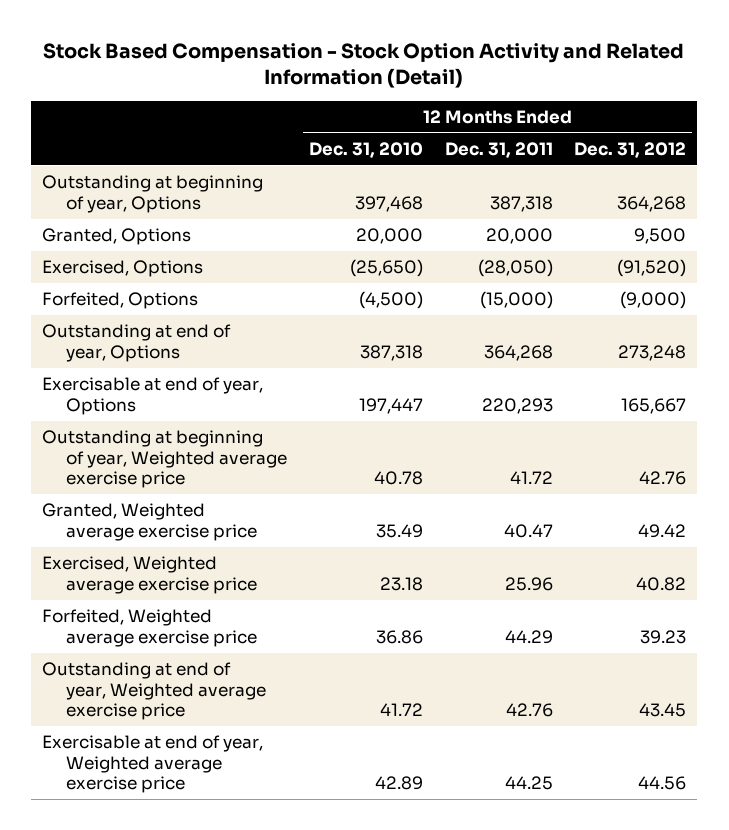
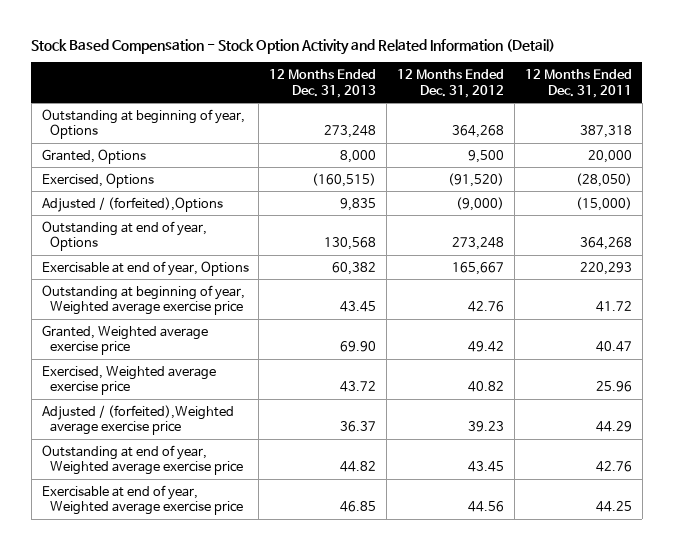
[308,141,423,158] Dec. 31, 2010 -> none
none -> [269,69,377,98] 12 Months Ended Dec. 31, 2013
[42,292,199,310] Forfeited, Options -> [41,196,223,212] Adjusted / (forfeited),Options
[42,609,258,647] Forfeited, Weighted average exercise price -> [41,404,234,436] Adjusted / (forfeited),Weighted average exercise price

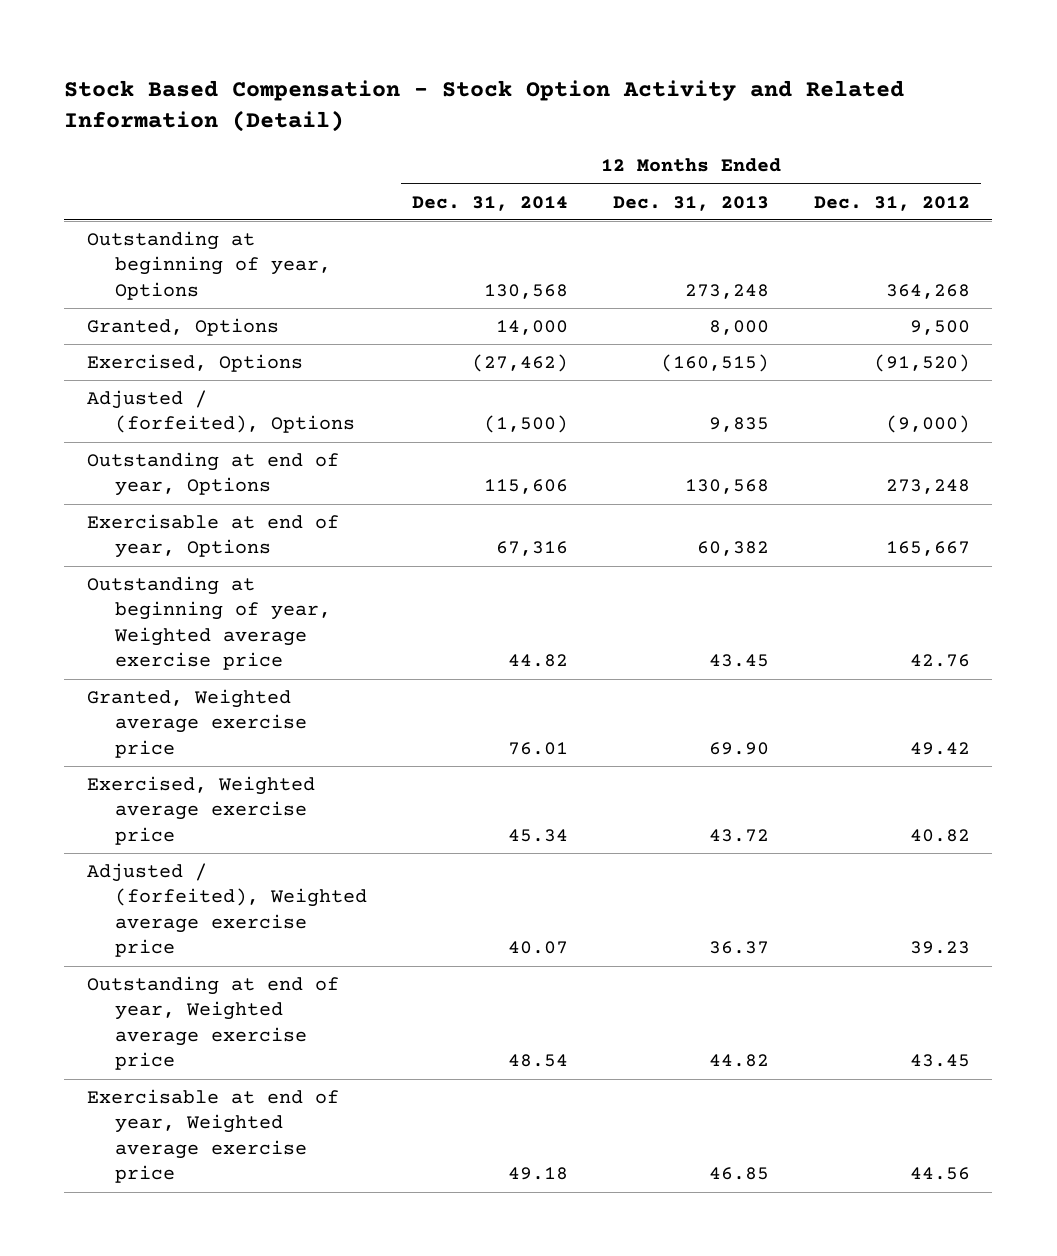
[524,69,632,98] 12 Months Ended Dec. 31, 2011 -> none
none -> [411,195,568,211] Dec. 31, 2014
[41,196,223,212] Adjusted / (forfeited),Options -> [86,389,356,434] Adjusted / (forfeited), Options
[41,404,234,436] Adjusted / (forfeited),Weighted average exercise price -> [86,862,368,958] Adjusted / (forfeited), Weighted average exercise price

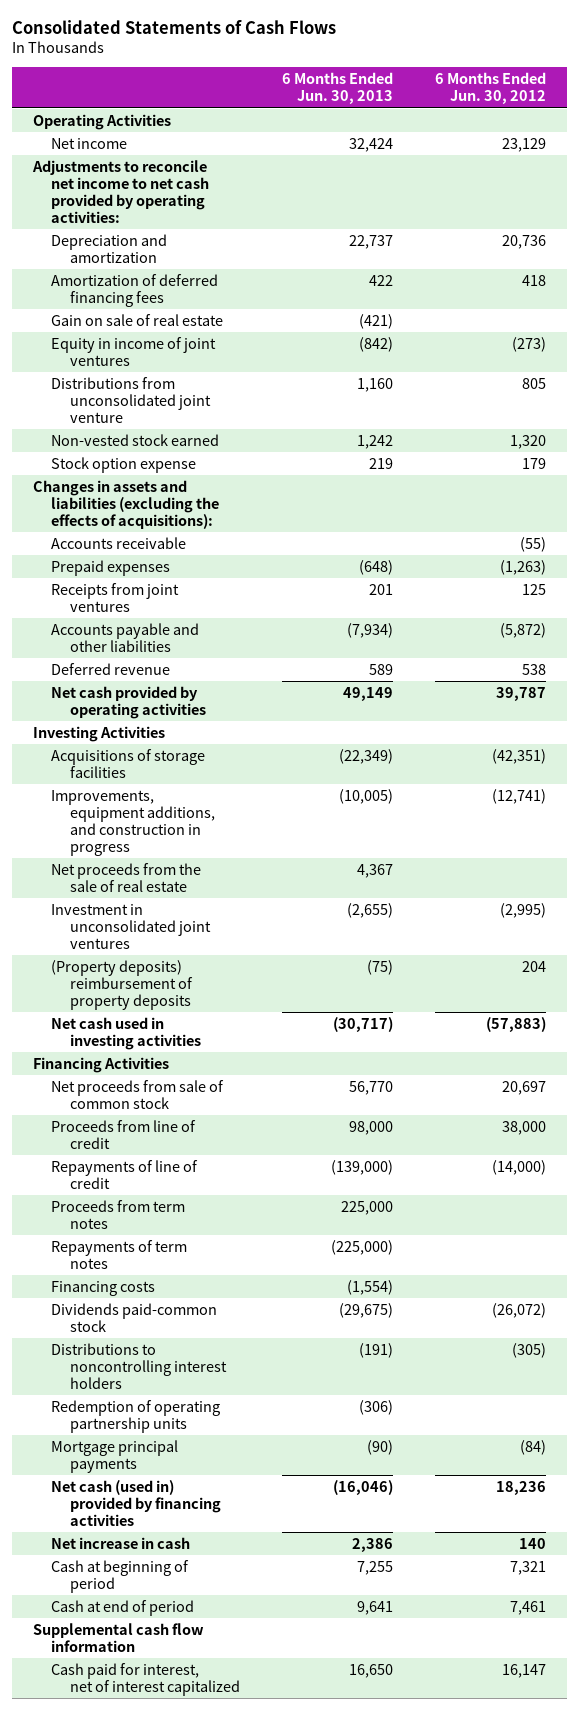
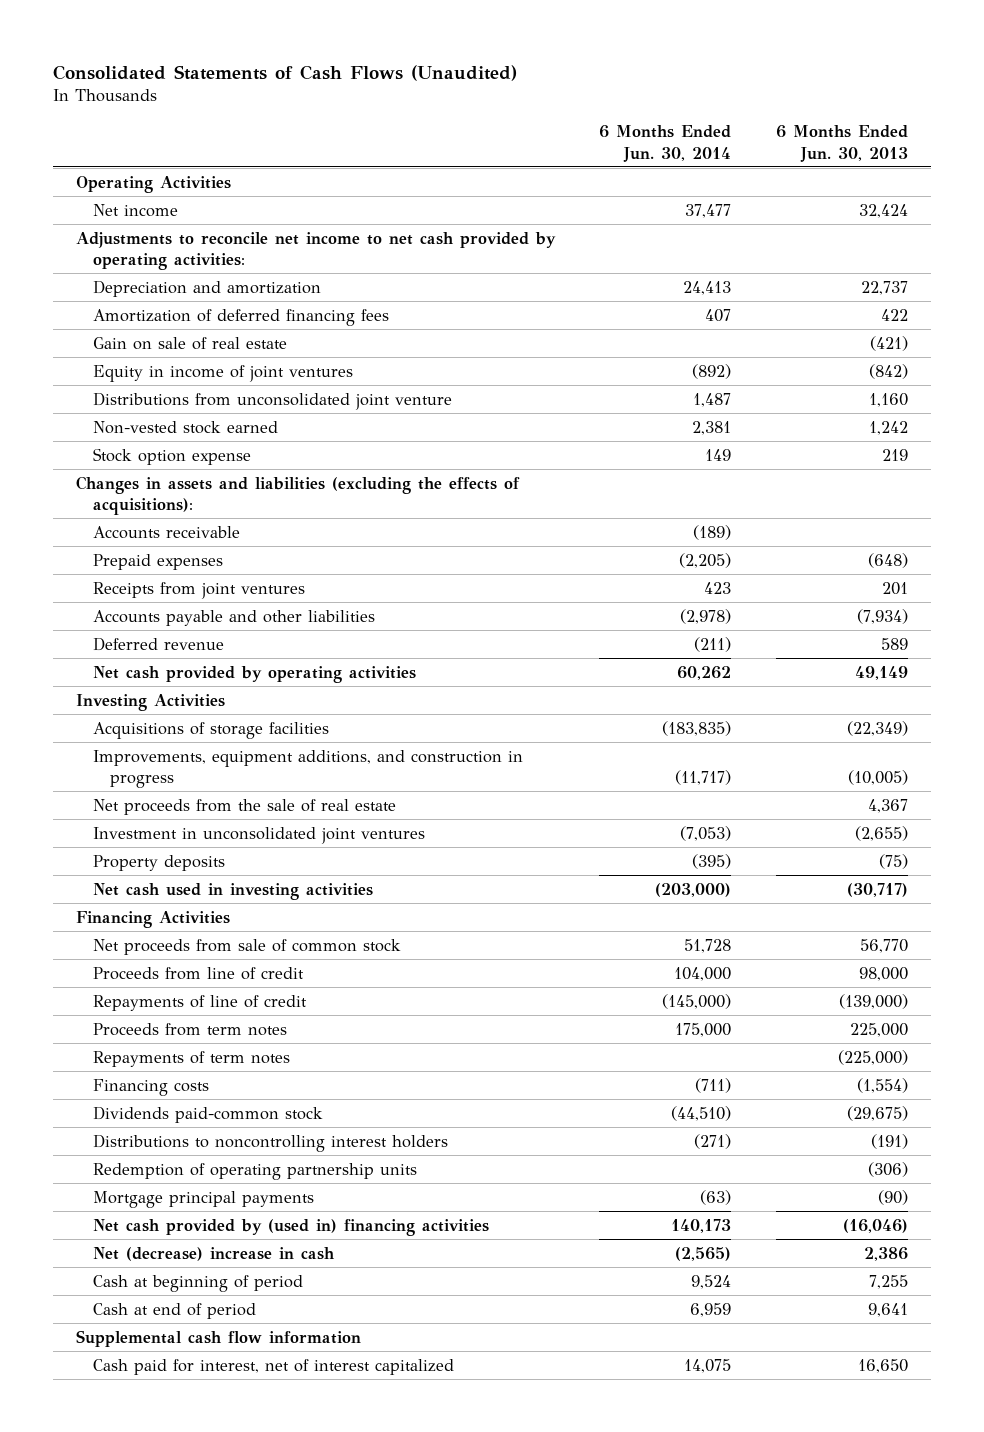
[11,19,336,34] Consolidated Statements of Cash Flows -> [53,64,518,81] Consolidated Statements of Cash Flows (Unaudited)
[435,72,547,105] 6 Months Ended Jun. 30, 2012 -> none
none -> [599,125,732,162] 6 Months Ended Jun. 30, 2014
[51,959,193,1010] (Property deposits) reimbursement of property deposits -> [92,854,225,871] Property deposits
[51,1479,221,1526] Net cash (used in) provided by financing activities -> [92,1218,489,1236] Net cash provided by (used in) financing activities
[51,1536,191,1549] Net increase in cash -> [92,1246,335,1261] Net (decrease) increase in cash

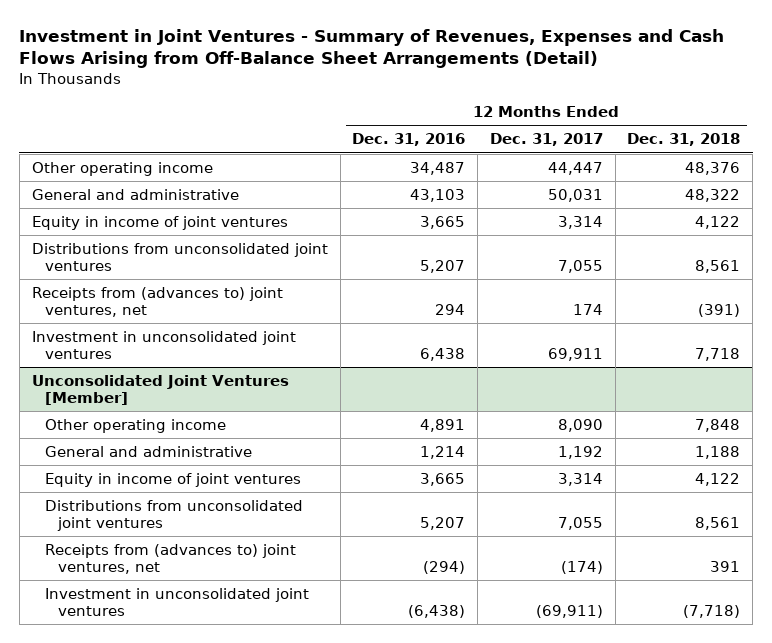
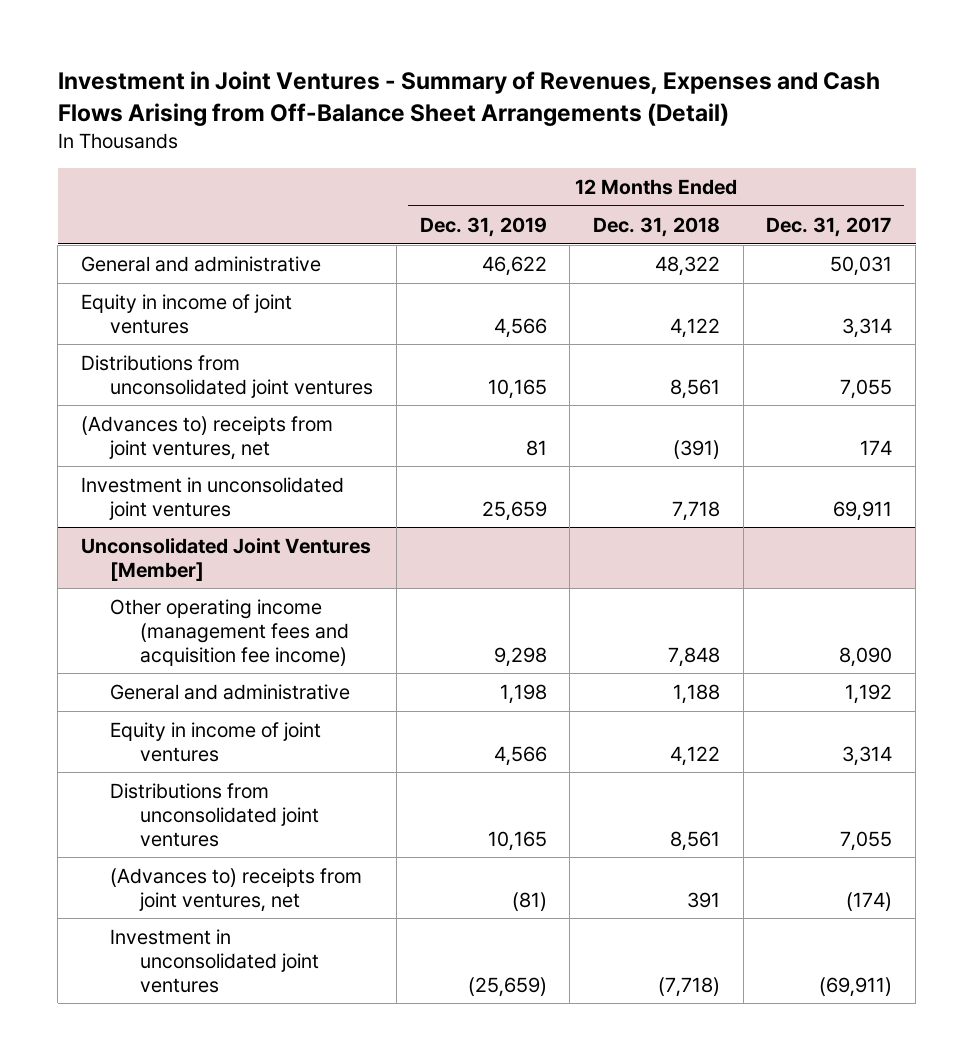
[352,133,466,147] Dec. 31, 2016 -> none
none -> [419,217,547,238] Dec. 31, 2019
[31,161,213,176] Other operating income -> none
[31,286,283,317] Receipts from (advances to) joint ventures, net -> [81,416,334,460] (Advances to) receipts from joint ventures, net
[44,418,226,433] Other operating income -> [110,599,349,666] Other operating income (management fees and acquisition fee income)
[44,543,296,574] Receipts from (advances to) joint ventures, net -> [110,868,363,912] (Advances to) receipts from joint ventures, net

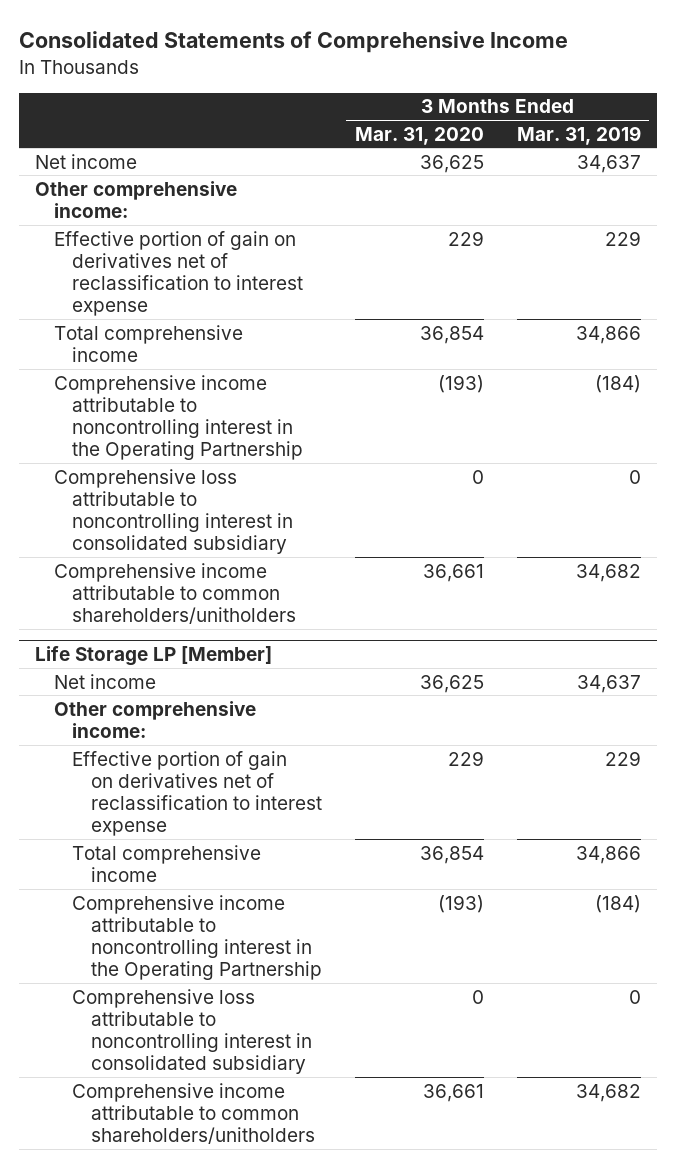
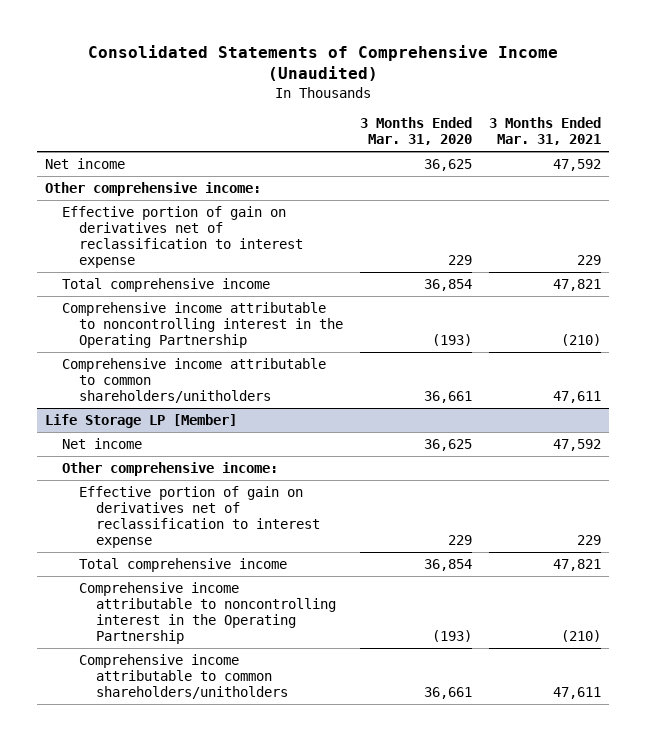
[19,31,569,54] Consolidated Statements of Comprehensive Income -> [87,45,558,82] Consolidated Statements of Comprehensive Income (Unaudited)
[516,125,641,145] Mar. 31, 2019 -> none
none -> [488,116,601,146] 3 Months Ended Mar. 31, 2021
[53,468,294,555] Comprehensive loss attributable to noncontrolling interest in consolidated subsidiary -> none
[72,988,312,1075] Comprehensive loss attributable to noncontrolling interest in consolidated subsidiary -> none

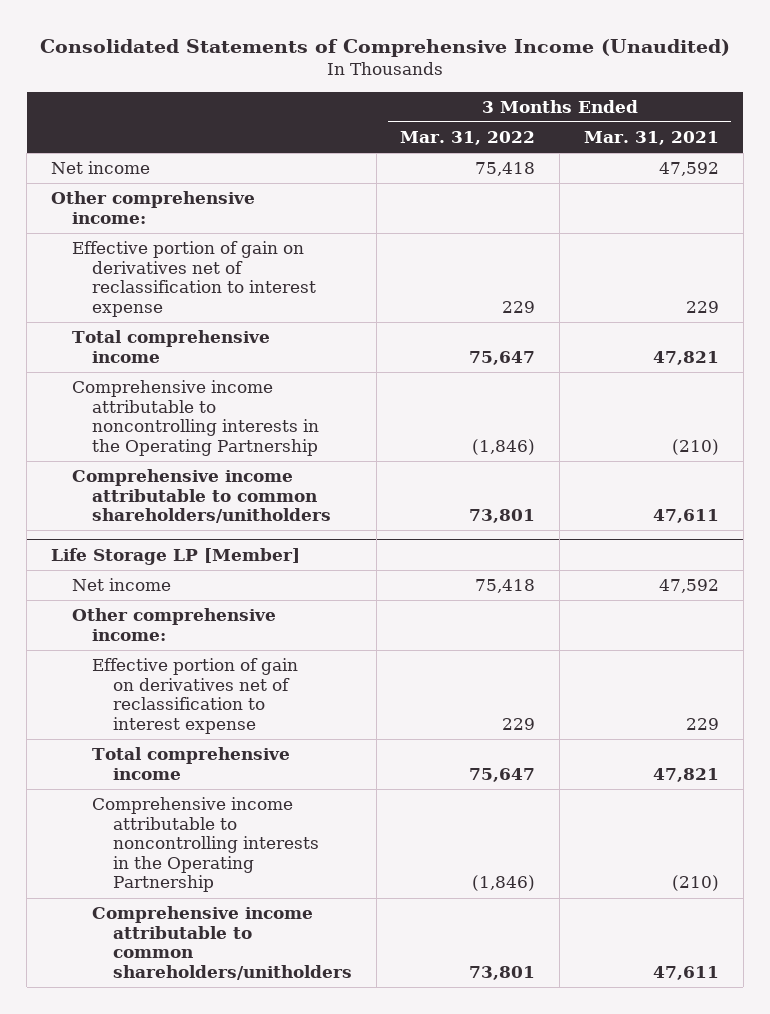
[359,116,472,146] 3 Months Ended Mar. 31, 2020 -> none
none -> [400,131,536,146] Mar. 31, 2022
[62,301,344,349] Comprehensive income attributable to noncontrolling interest in the Operating Partnership -> [71,380,320,456] Comprehensive income attributable to noncontrolling interests in the Operating Partnership
[79,581,337,645] Comprehensive income attributable to noncontrolling interest in the Operating Partnership -> [92,797,319,893] Comprehensive income attributable to noncontrolling interests in the Operating Partnership

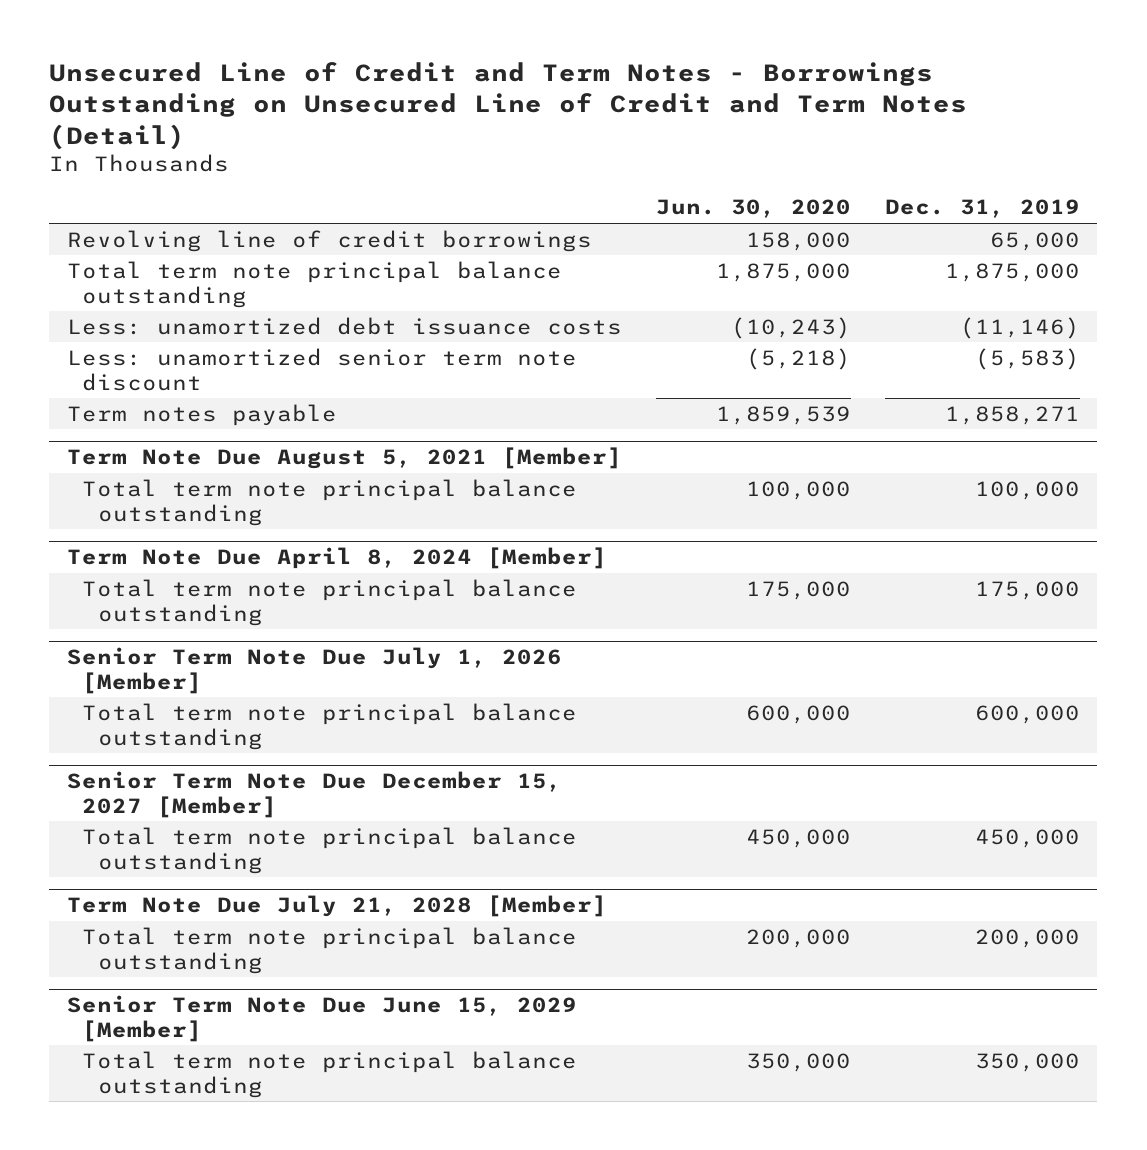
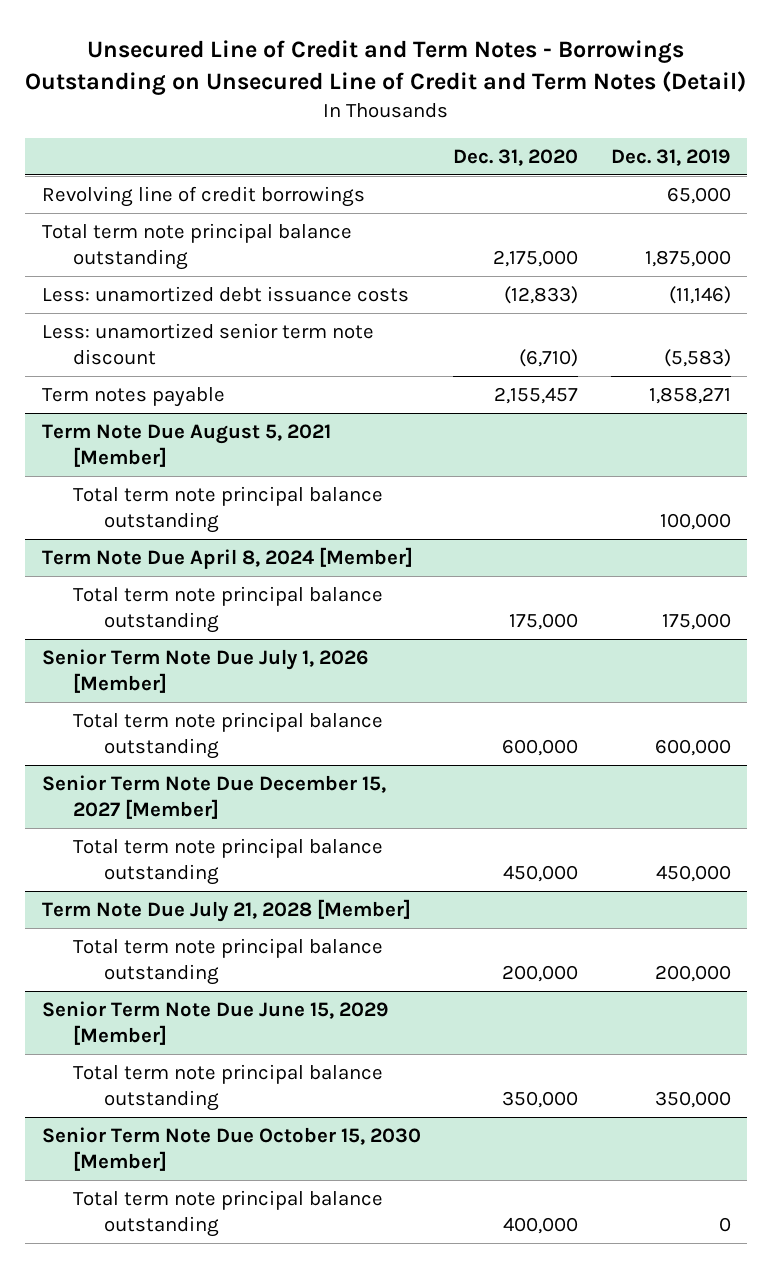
[655,199,851,219] Jun. 30, 2020 -> none
none -> [453,148,579,166] Dec. 31, 2020
none -> [41,1126,421,1171] Senior Term Note Due October 15, 2030 [Member]
none -> [72,1189,383,1237] Total term note principal balance outstanding

